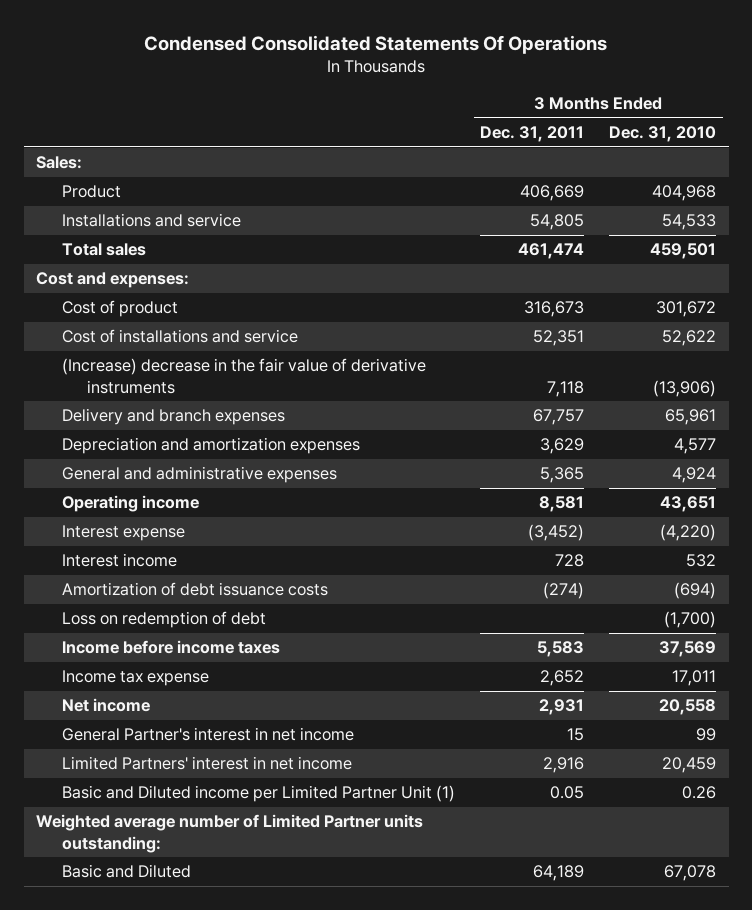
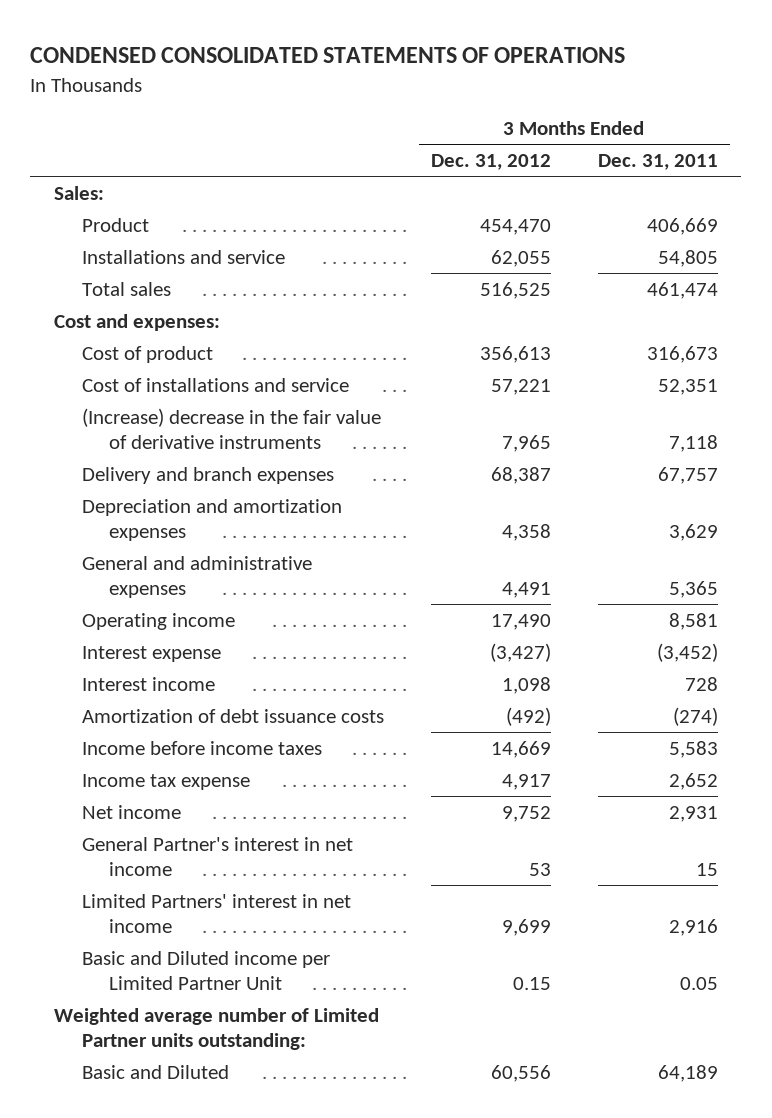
[144,34,608,54] Condensed Consolidated Statements Of Operations -> [30,47,626,64] CONDENSED CONSOLIDATED STATEMENTS OF OPERATIONS
[609,126,717,143] Dec. 31, 2010 -> none
none -> [430,154,551,171] Dec. 31, 2012
[61,611,266,629] Loss on redemption of debt -> none
[61,785,455,803] Basic and Diluted income per Limited Partner Unit (1) -> [81,950,330,991] Basic and Diluted income per Limited Partner Unit

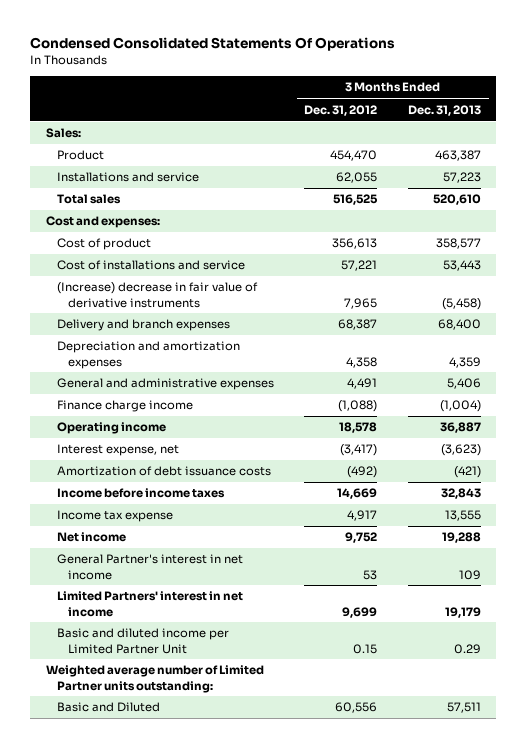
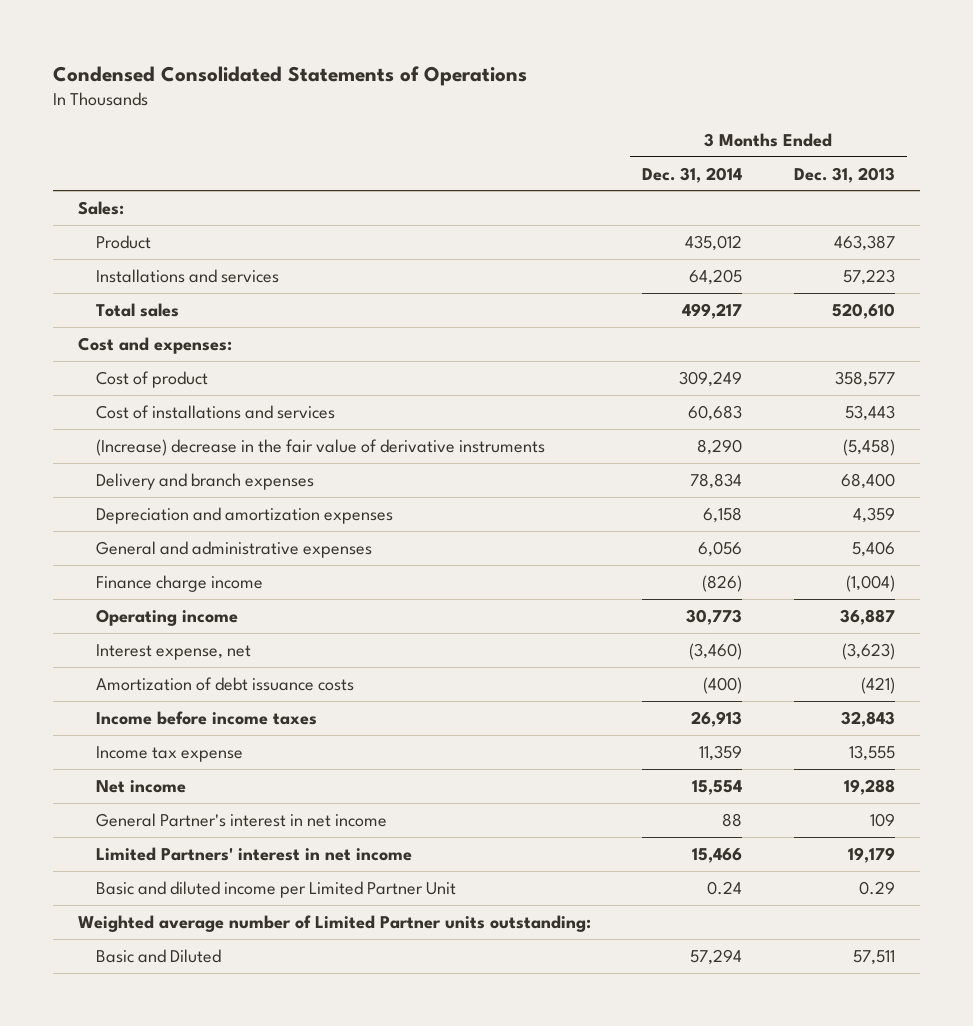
[30,37,396,52] Condensed Consolidated Statements Of Operations -> [52,65,527,86] Condensed Consolidated Statements of Operations
[304,104,378,116] Dec. 31, 2012 -> none
none -> [642,166,743,183] Dec. 31, 2014
[57,172,200,183] Installations and service -> [96,268,280,283] Installations and services
[57,260,246,271] Cost of installations and service -> [96,404,336,419] Cost of installations and services
[57,282,259,308] (Increase) decrease in fair value of derivative instruments -> [96,438,546,456] (Increase) decrease in the fair value of derivative instruments

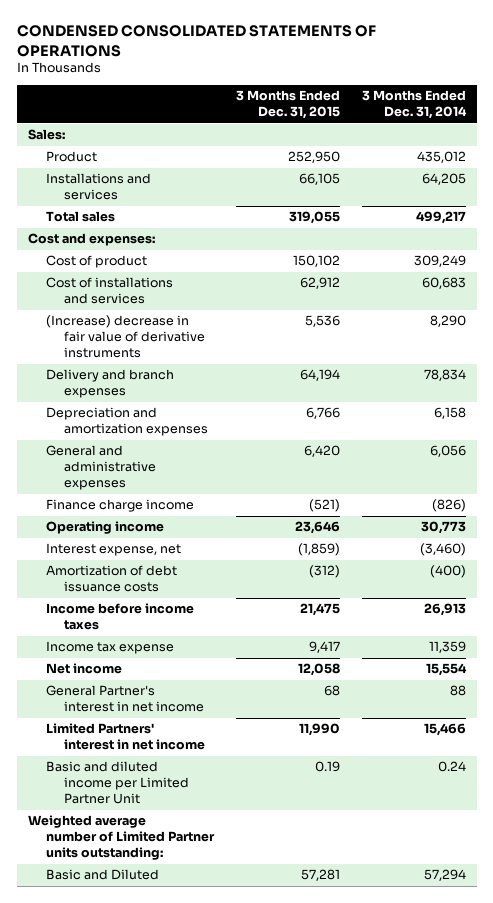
[52,65,527,86] Condensed Consolidated Statements of Operations -> [16,25,376,57] CONDENSED CONSOLIDATED STATEMENTS OF OPERATIONS
[793,166,895,183] Dec. 31, 2013 -> none
none -> [235,90,340,120] 3 Months Ended Dec. 31, 2015
[96,438,546,456] (Increase) decrease in the fair value of derivative instruments -> [46,315,206,359] (Increase) decrease in fair value of derivative instruments

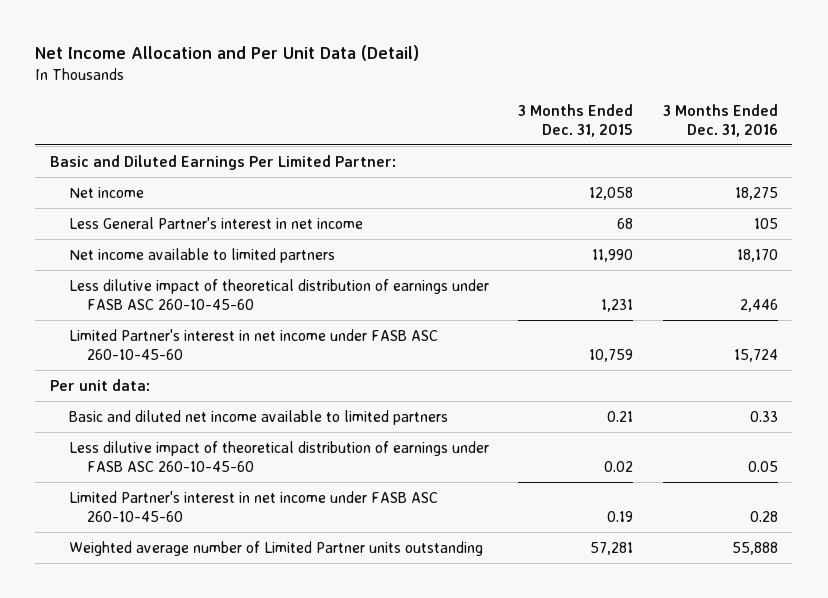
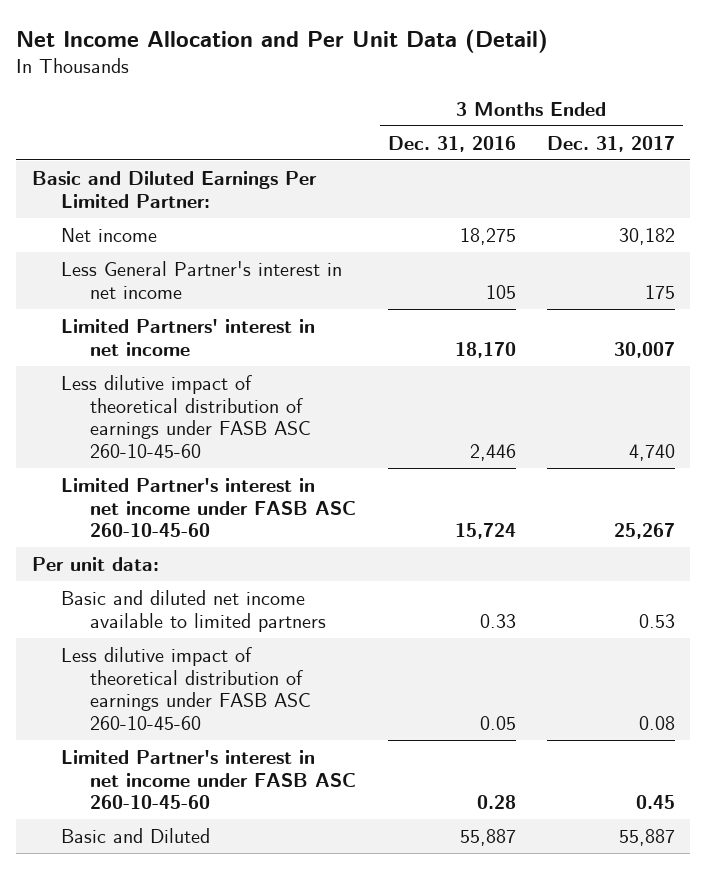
[518,103,634,137] 3 Months Ended Dec. 31, 2015 -> none
none -> [546,135,675,152] Dec. 31, 2017
[68,247,335,263] Net income available to limited partners -> [61,318,316,356] Limited Partners' interest in net income
[68,540,483,556] Weighted average number of Limited Partner units outstanding -> none
none -> [61,827,211,843] Basic and Diluted

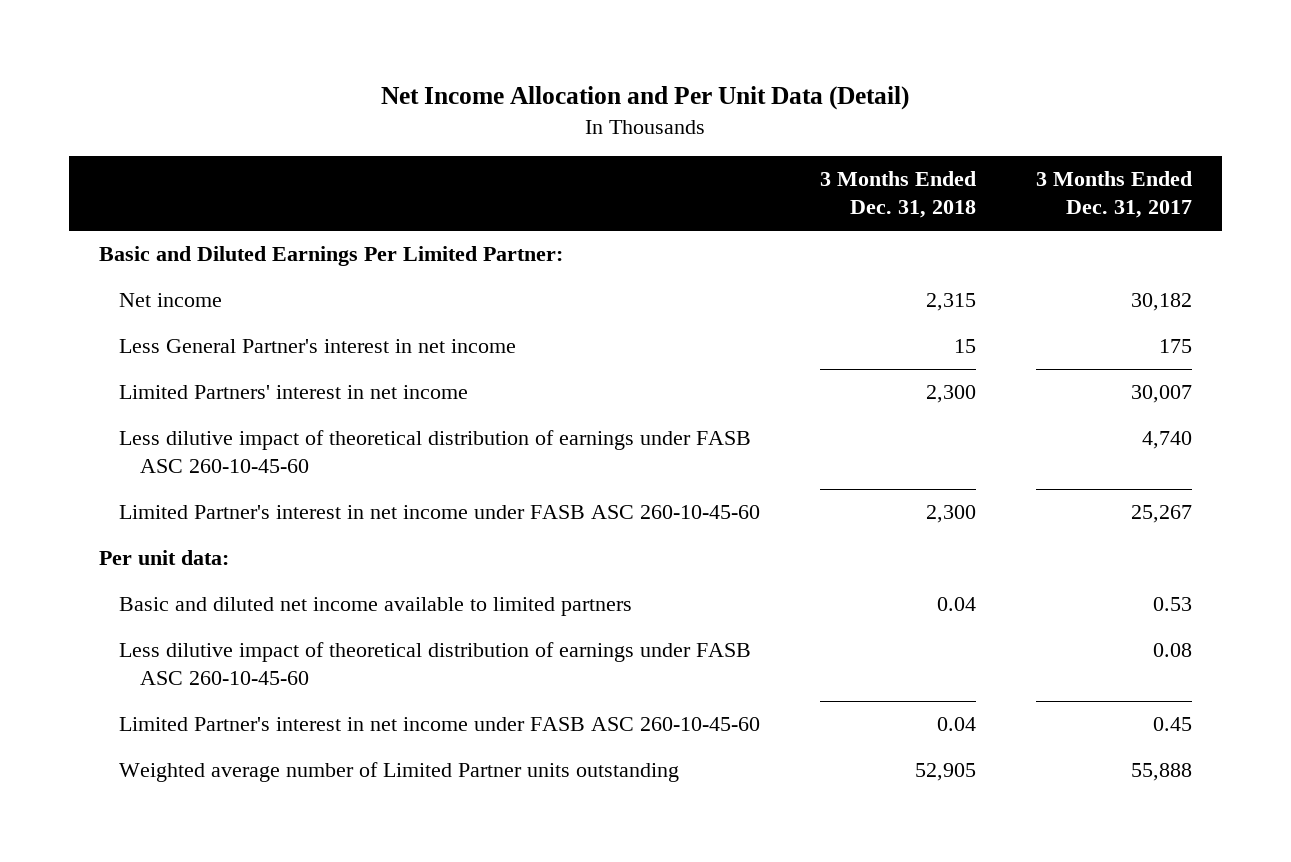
[387,135,516,152] Dec. 31, 2016 -> none
none -> [820,171,977,219] 3 Months Ended Dec. 31, 2018
[61,827,211,843] Basic and Diluted -> none
none -> [119,762,680,783] Weighted average number of Limited Partner units outstanding

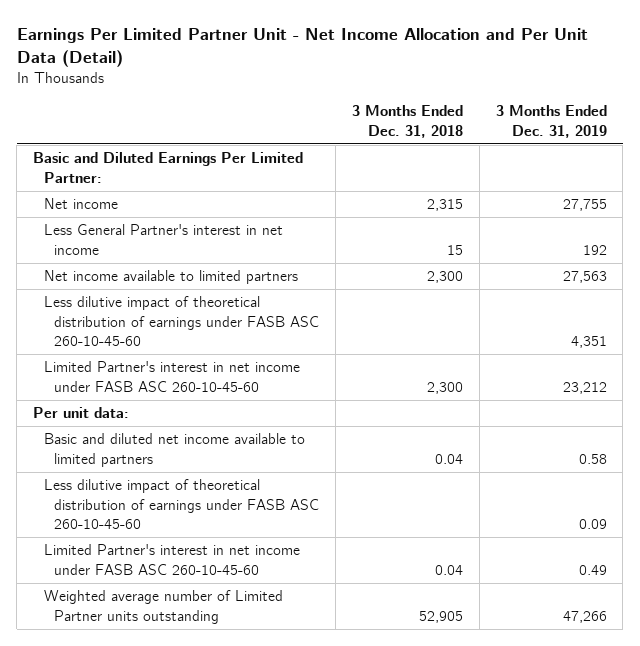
[381,85,910,110] Net Income Allocation and Per Unit Data (Detail) -> [16,28,588,68] Earnings Per Limited Partner Unit - Net Income Allocation and Per Unit Data (Detail)
[1035,171,1192,219] 3 Months Ended Dec. 31, 2017 -> none
none -> [495,105,607,138] 3 Months Ended Dec. 31, 2019
[119,385,469,400] Limited Partners' interest in net income -> [43,270,298,285] Net income available to limited partners

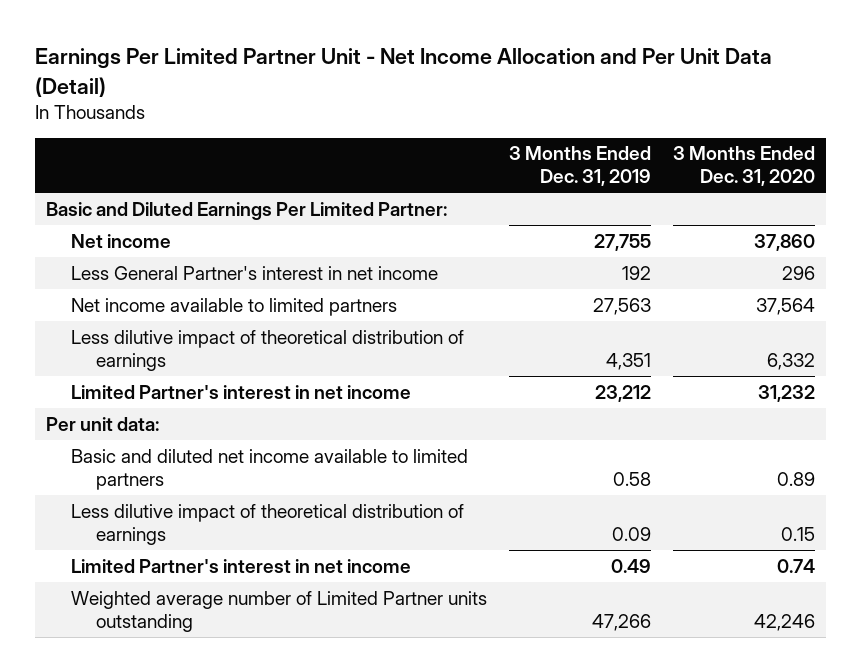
[352,105,464,138] 3 Months Ended Dec. 31, 2018 -> none
none -> [672,146,815,187] 3 Months Ended Dec. 31, 2020
[43,296,320,346] Less dilutive impact of theoretical distribution of earnings under FASB ASC 260-10-45-60 -> [71,329,465,371] Less dilutive impact of theoretical distribution of earnings
[43,361,300,392] Limited Partner's interest in net income under FASB ASC 260-10-45-60 -> [71,384,412,399] Limited Partner's interest in net income
[43,479,320,529] Less dilutive impact of theoretical distribution of earnings under FASB ASC 260-10-45-60 -> [71,503,465,545] Less dilutive impact of theoretical distribution of earnings
[43,544,300,575] Limited Partner's interest in net income under FASB ASC 260-10-45-60 -> [71,558,412,573] Limited Partner's interest in net income

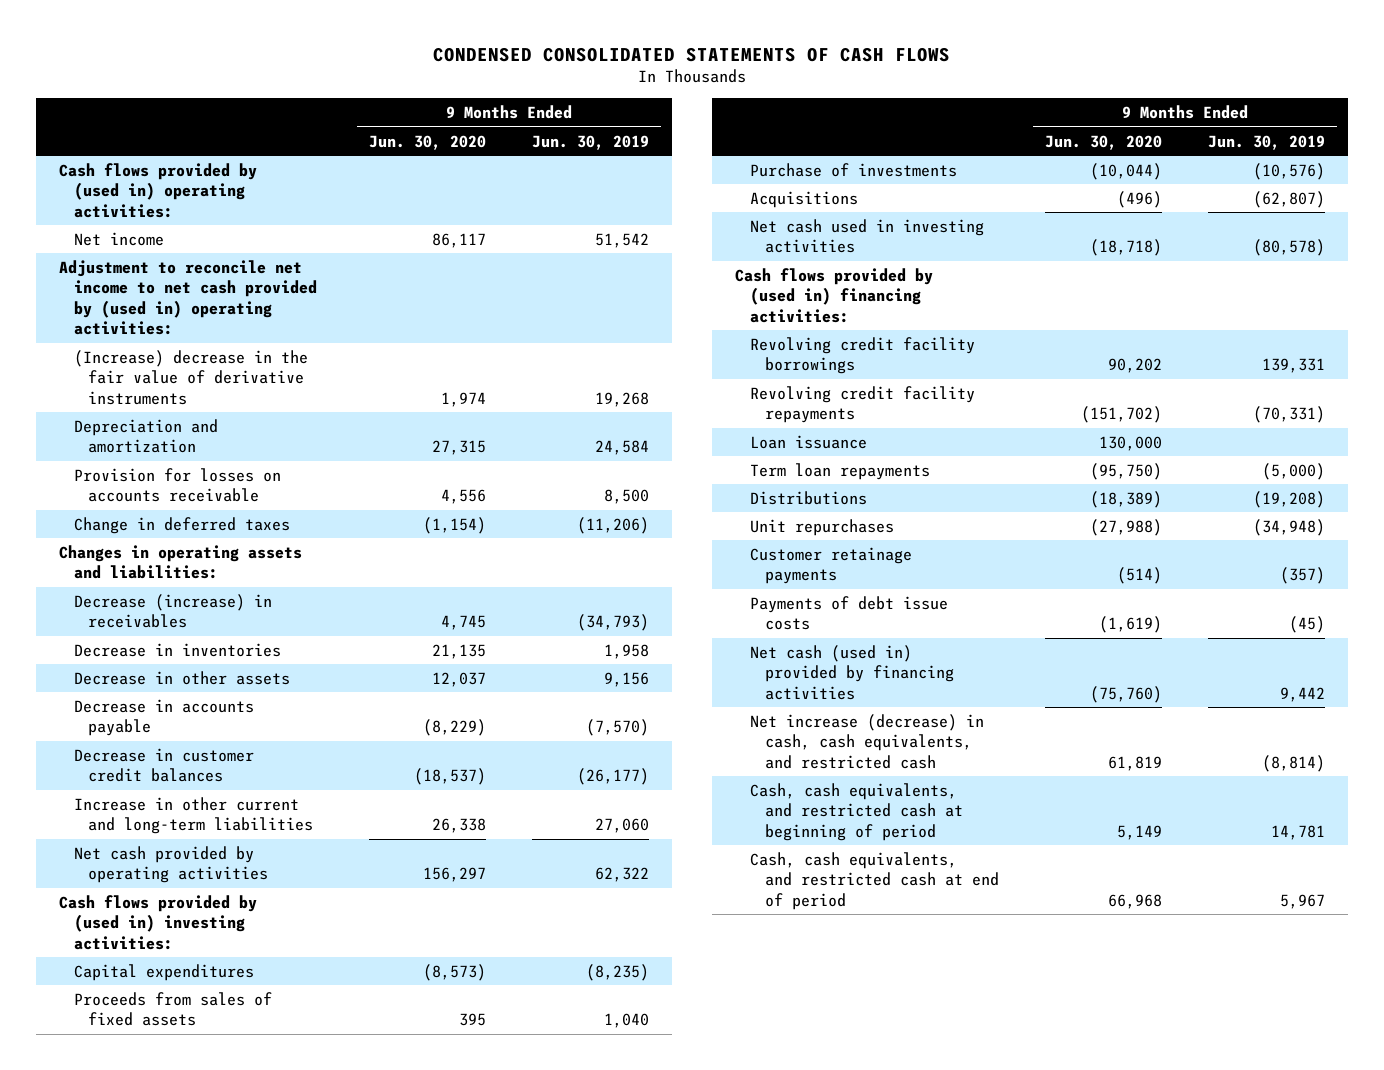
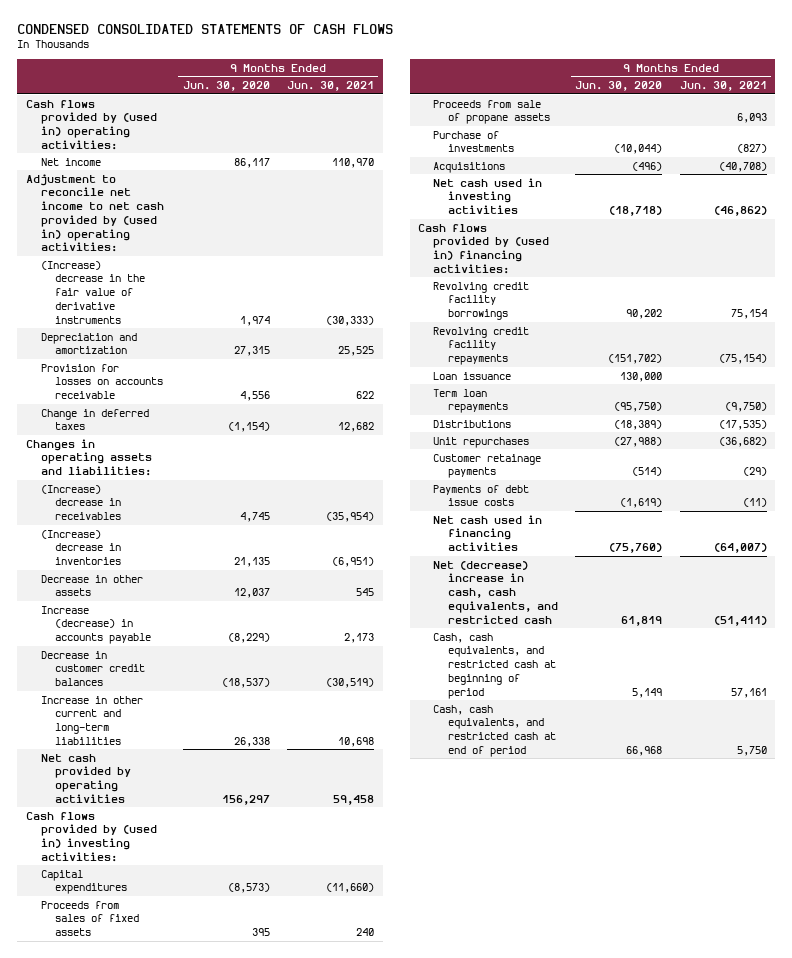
[532,134,650,150] Jun. 30, 2019 -> none
none -> [287,80,375,91] Jun. 30, 2021
[73,593,272,629] Decrease (increase) in receivables -> [40,484,122,521] (Increase) decrease in receivables
[73,642,281,657] Decrease in inventories -> [40,529,122,566] (Increase) decrease in inventories
[73,698,254,737] Decrease in accounts payable -> [40,605,152,645] Increase (decrease) in accounts payable
none -> [433,99,550,125] Proceeds from sale of propane assets
[749,644,954,700] Net cash (used in) provided by financing activities -> [433,514,543,552] Net cash used in financing activities
[749,713,984,769] Net increase (decrease) in cash, cash equivalents, and restricted cash -> [433,560,558,624] Net (decrease) increase in cash, cash equivalents, and restricted cash

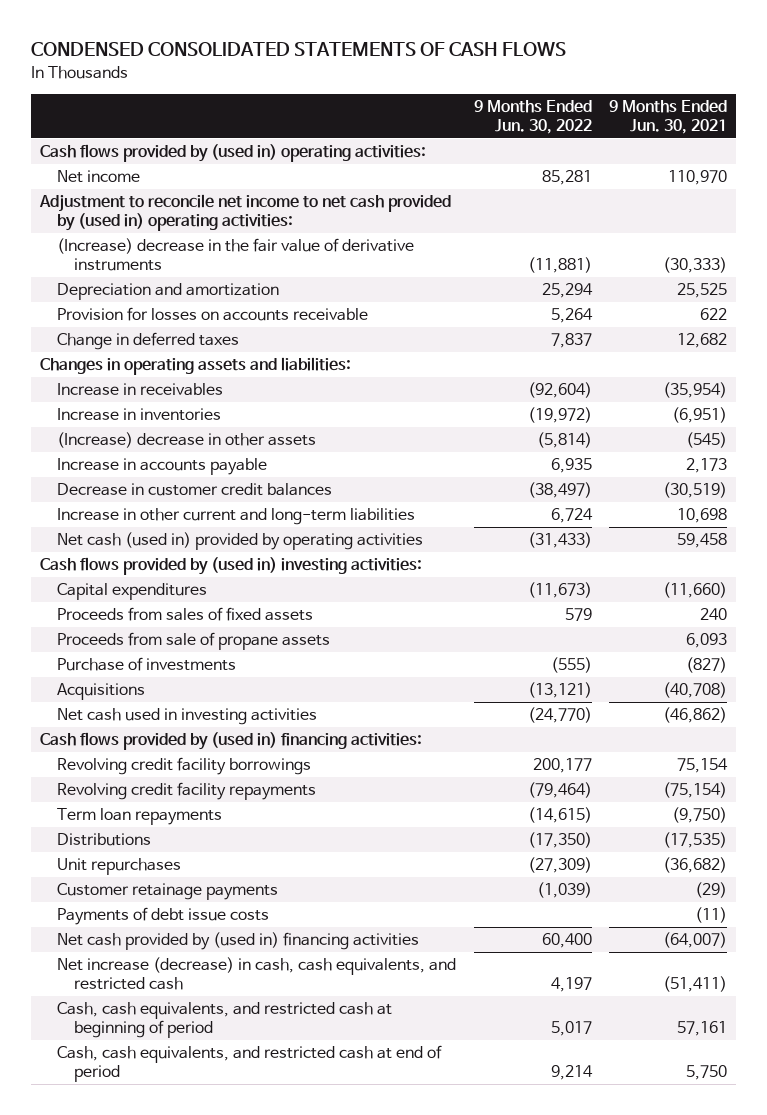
[182,80,270,91] Jun. 30, 2020 -> none
none -> [473,100,592,135] 9 Months Ended Jun. 30, 2022
[40,484,122,521] (Increase) decrease in receivables -> [57,383,224,397] Increase in receivables
[40,529,122,566] (Increase) decrease in inventories -> [57,408,222,422] Increase in inventories
[40,574,143,597] Decrease in other assets -> [57,432,317,449] (Increase) decrease in other assets
[356,588,375,597] 545 -> [686,432,728,449] (545)
[40,605,152,645] Increase (decrease) in accounts payable -> [57,458,268,476] Increase in accounts payable
[40,753,132,803] Net cash provided by operating activities -> [57,532,424,551] Net cash (used in) provided by operating activities
[433,371,512,380] Loan issuance -> none
[433,514,543,552] Net cash used in financing activities -> [57,932,420,951] Net cash provided by (used in) financing activities
[433,560,558,624] Net (decrease) increase in cash, cash equivalents, and restricted cash -> [57,957,457,990] Net increase (decrease) in cash, cash equivalents, and restricted cash

